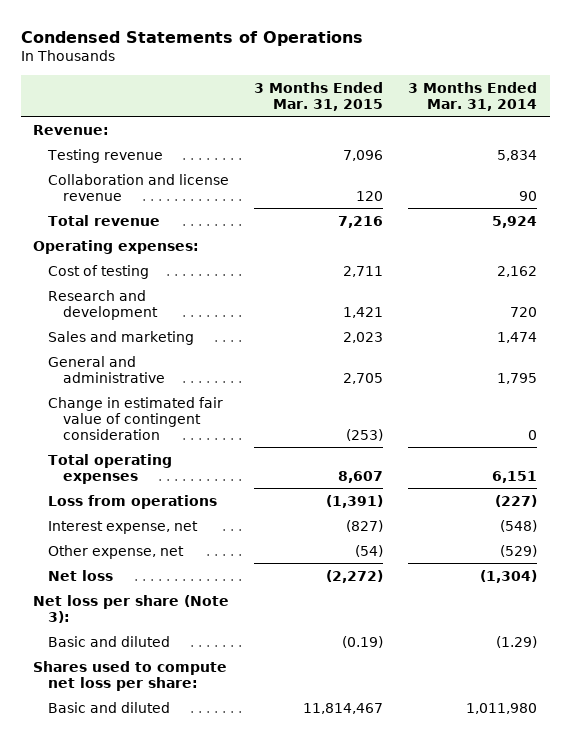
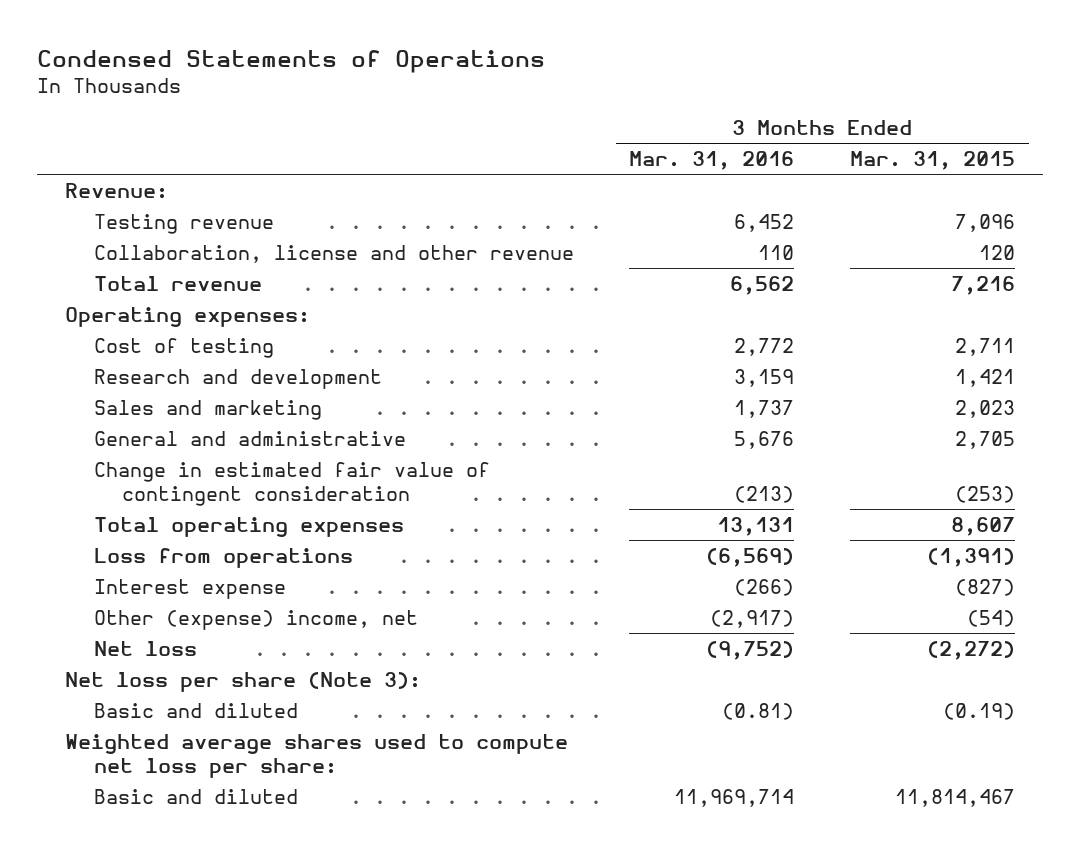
[408,81,538,111] 3 Months Ended Mar. 31, 2014 -> none
none -> [629,151,795,171] Mar. 31, 2016
[48,173,230,201] Collaboration and license revenue -> [93,244,574,263] Collaboration, license and other revenue
[48,520,199,534] Interest expense, net -> [93,578,286,599] Interest expense
[48,544,185,559] Other expense, net -> [93,609,418,630] Other (expense) income, net
[33,660,228,691] Shares used to compute net loss per share: -> [65,733,569,779] Weighted average shares used to compute net loss per share:

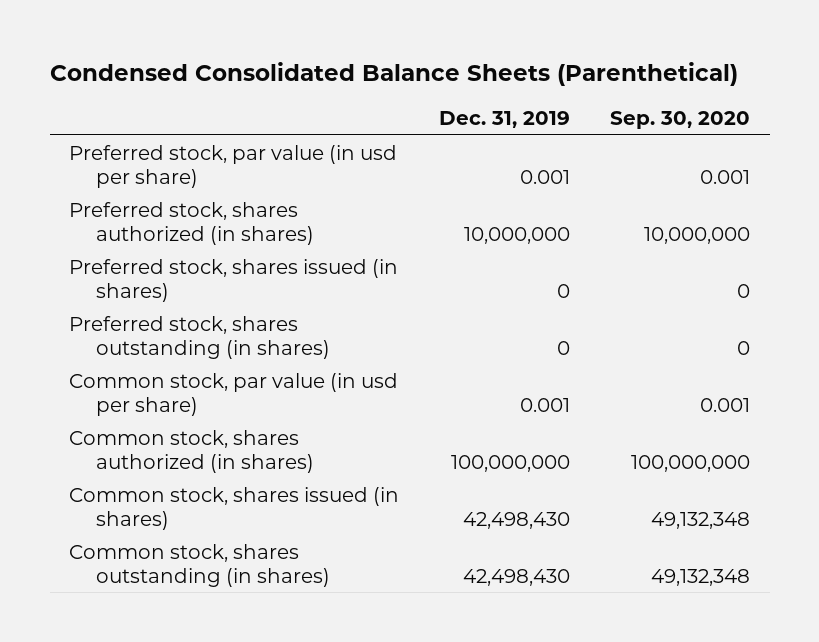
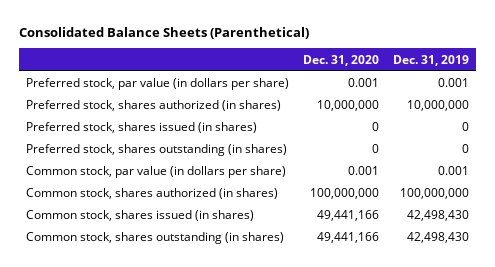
[49,61,738,86] Condensed Consolidated Balance Sheets (Parenthetical) -> [19,27,310,40] Consolidated Balance Sheets (Parenthetical)
[609,110,750,129] Sep. 30, 2020 -> none
none -> [303,54,380,66] Dec. 31, 2020
[69,144,398,188] Preferred stock, par value (in usd per share) -> [26,78,290,91] Preferred stock, par value (in dollars per share)
[69,372,399,416] Common stock, par value (in usd per share) -> [26,166,287,179] Common stock, par value (in dollars per share)

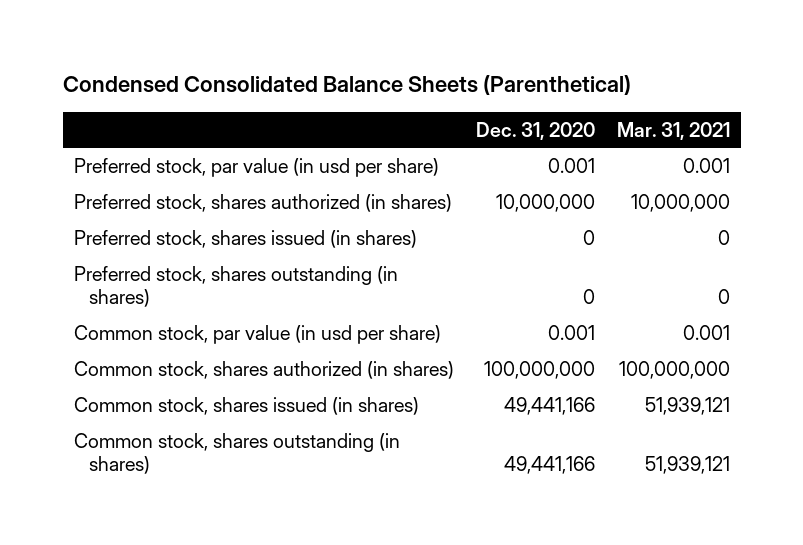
[19,27,310,40] Consolidated Balance Sheets (Parenthetical) -> [62,75,631,96] Condensed Consolidated Balance Sheets (Parenthetical)
[392,54,469,66] Dec. 31, 2019 -> none
none -> [616,121,730,140] Mar. 31, 2021
[26,78,290,91] Preferred stock, par value (in dollars per share) -> [73,157,439,177] Preferred stock, par value (in usd per share)
[26,166,287,179] Common stock, par value (in dollars per share) -> [73,324,441,344] Common stock, par value (in usd per share)

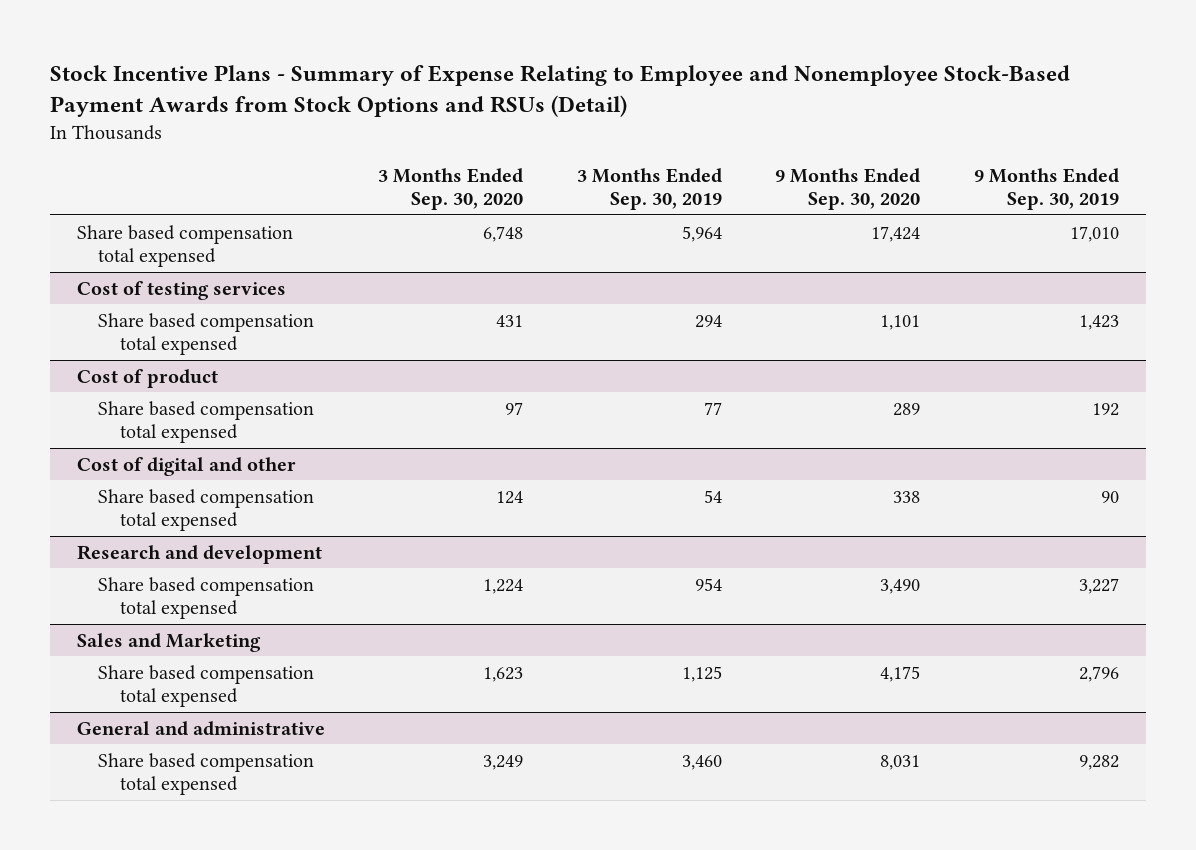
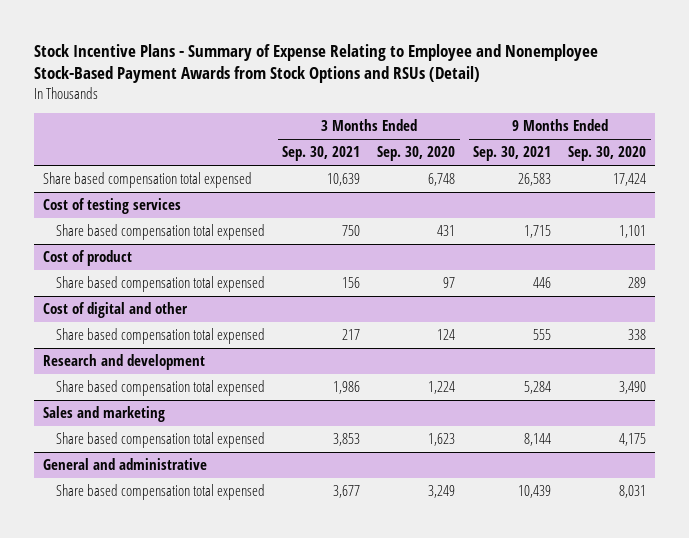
[576,167,722,210] 3 Months Ended Sep. 30, 2019 -> none
[974,167,1120,210] 9 Months Ended Sep. 30, 2019 -> none
none -> [282,146,361,162] Sep. 30, 2021
none -> [472,146,551,162] Sep. 30, 2021
[76,632,261,652] Sales and Marketing -> [43,406,166,423] Sales and marketing

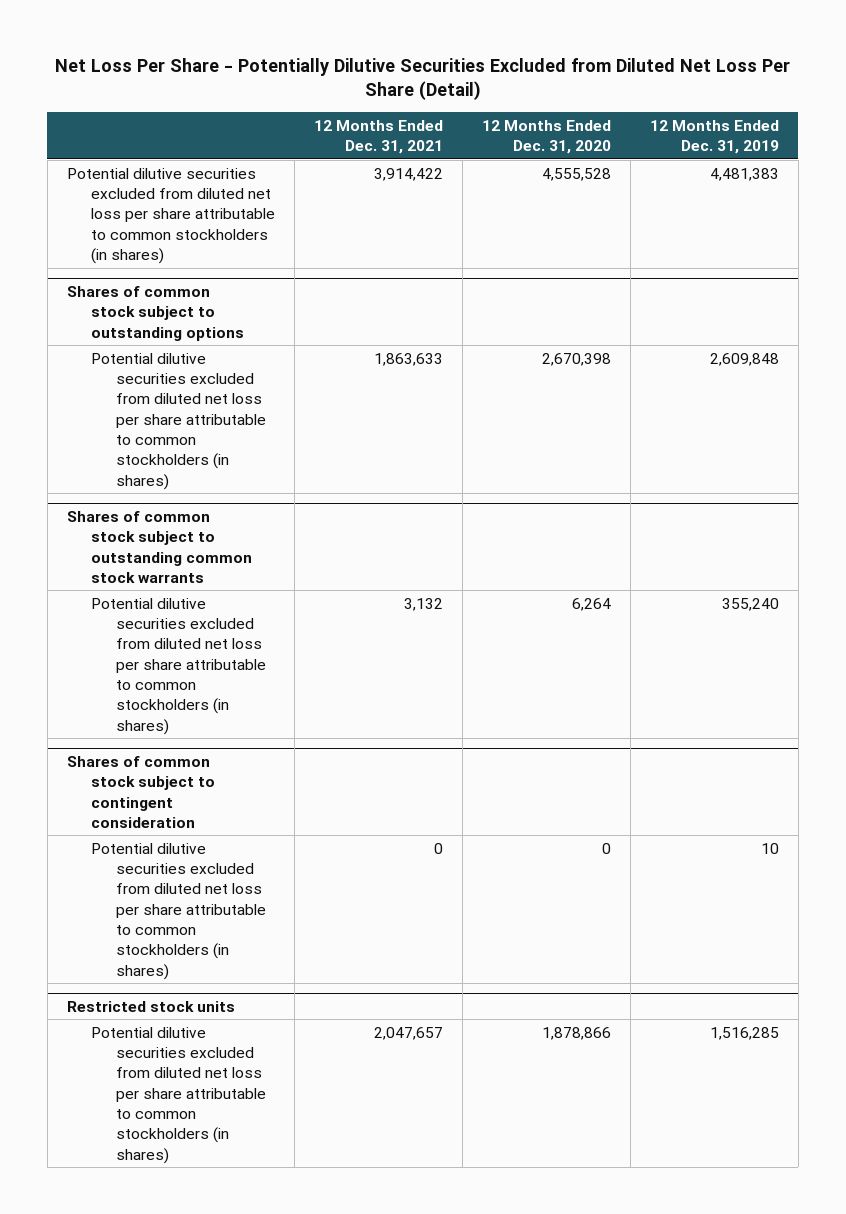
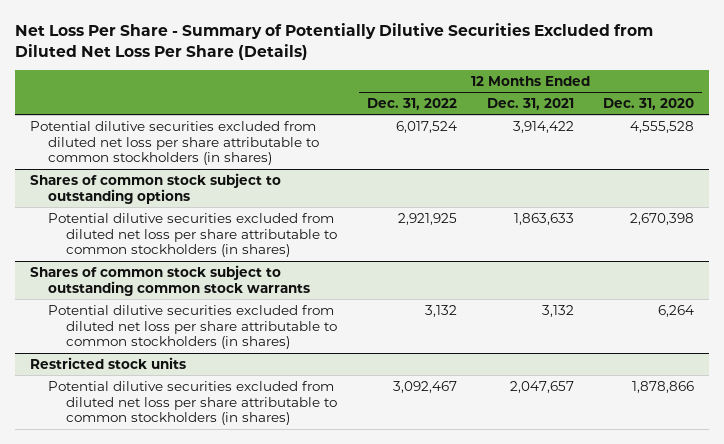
[54,57,790,101] Net Loss Per Share - Potentially Dilutive Securities Excluded from Diluted Net Loss Per Share (Detail) -> [14,22,653,60] Net Loss Per Share - Summary of Potentially Dilutive Securities Excluded from Diluted Net Loss Per Share (Details)
[649,119,779,155] 12 Months Ended Dec. 31, 2019 -> none
none -> [366,98,457,111] Dec. 31, 2022
[66,755,216,828] Shares of common stock subject to contingent consideration -> none
[91,842,267,980] Potential dilutive securities excluded from diluted net loss per share attributable to common stockholders (in shares) -> none

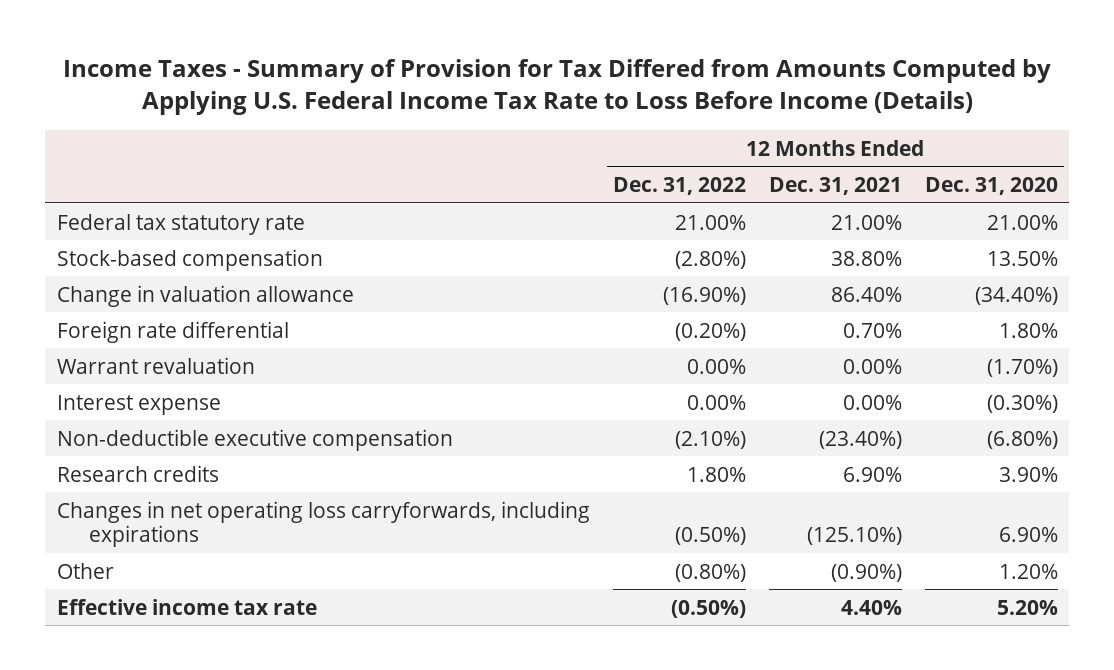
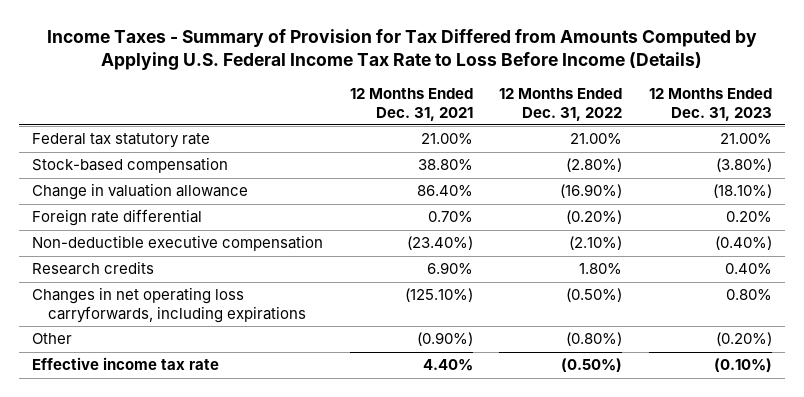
[924,177,1058,196] Dec. 31, 2020 -> none
none -> [648,88,772,121] 12 Months Ended Dec. 31, 2023
[56,356,255,374] Warrant revaluation -> none
[56,394,221,415] Interest expense -> none

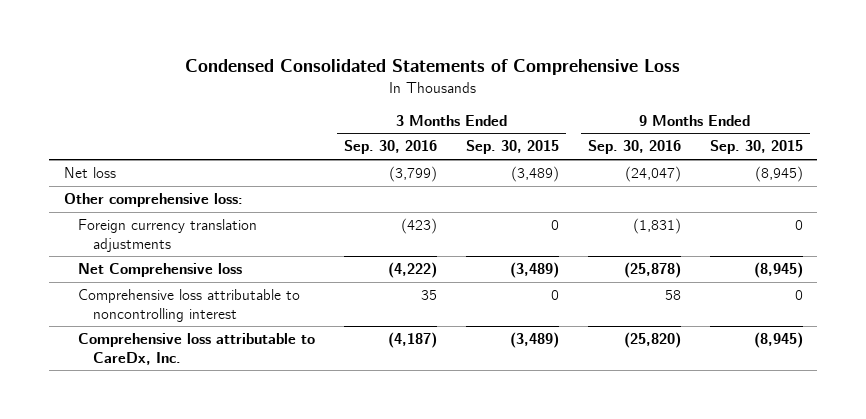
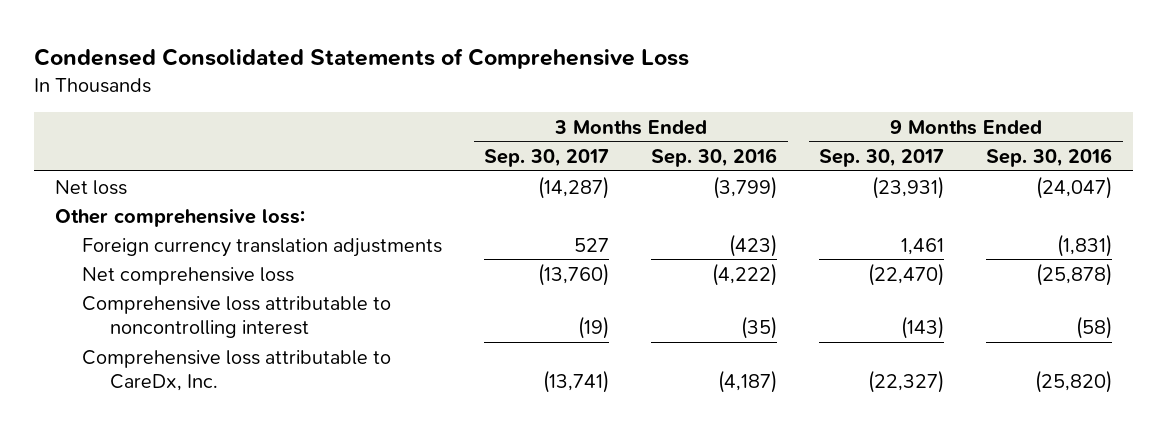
[465,140,559,155] Sep. 30, 2015 -> none
[709,140,803,155] Sep. 30, 2015 -> none
none -> [484,149,610,168] Sep. 30, 2017
none -> [819,149,945,168] Sep. 30, 2017
[78,263,243,278] Net Comprehensive loss -> [82,266,295,285] Net comprehensive loss
[421,290,438,301] 35 -> [741,315,778,339] (35)
[664,290,681,301] 58 -> [1076,315,1113,339] (58)

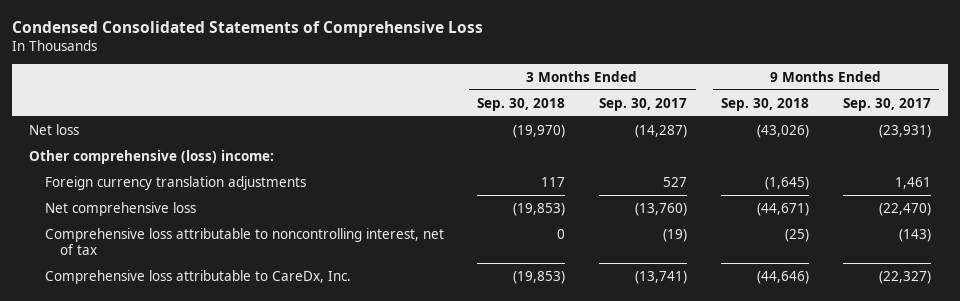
[651,148,778,168] Sep. 30, 2016 -> none
[986,148,1113,168] Sep. 30, 2016 -> none
none -> [477,97,566,111] Sep. 30, 2018
none -> [721,97,810,111] Sep. 30, 2018
[54,207,305,227] Other comprehensive loss: -> [28,149,274,164] Other comprehensive (loss) income:
[82,295,392,338] Comprehensive loss attributable to noncontrolling interest -> [44,227,444,255] Comprehensive loss attributable to noncontrolling interest, net of tax

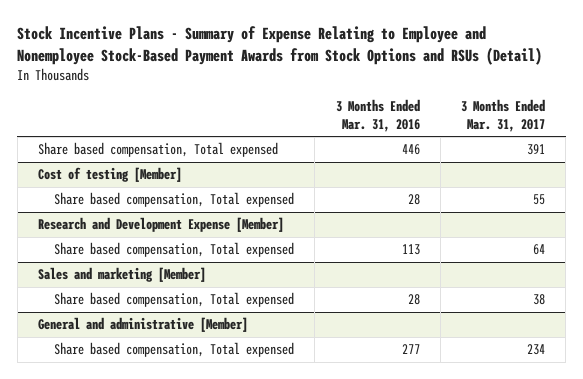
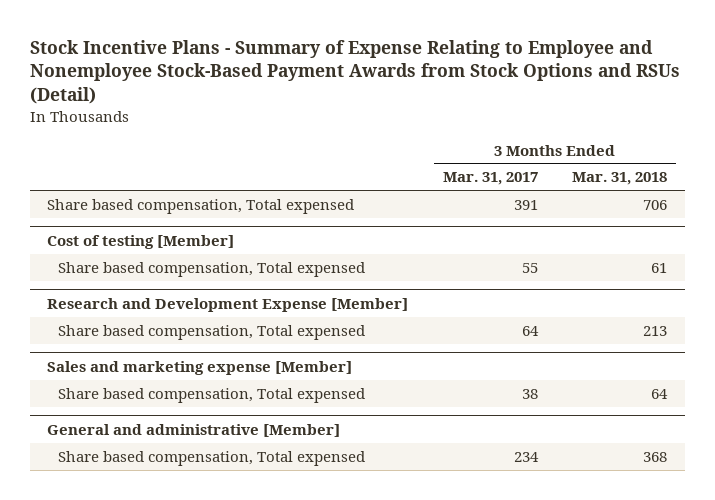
[335,99,420,132] 3 Months Ended Mar. 31, 2016 -> none
none -> [572,172,668,186] Mar. 31, 2018
[37,267,206,283] Sales and marketing [Member] -> [47,360,353,375] Sales and marketing expense [Member]

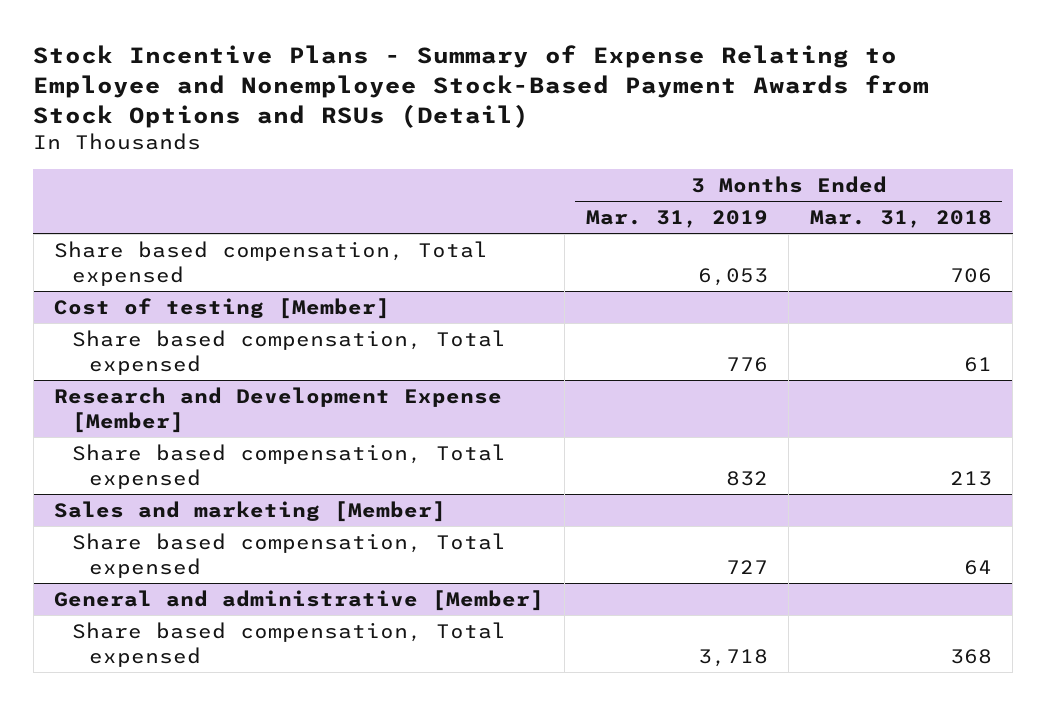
[442,172,538,186] Mar. 31, 2017 -> none
none -> [585,210,768,229] Mar. 31, 2019
[47,360,353,375] Sales and marketing expense [Member] -> [54,500,447,522] Sales and marketing [Member]

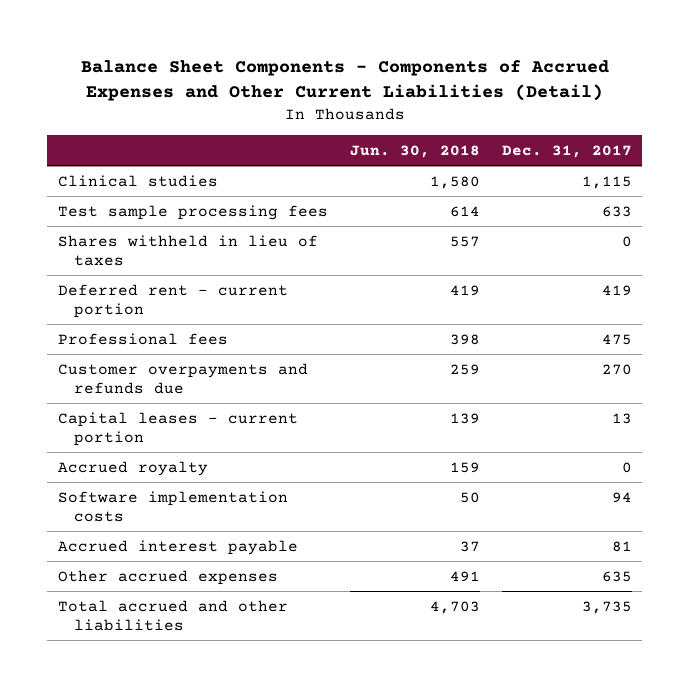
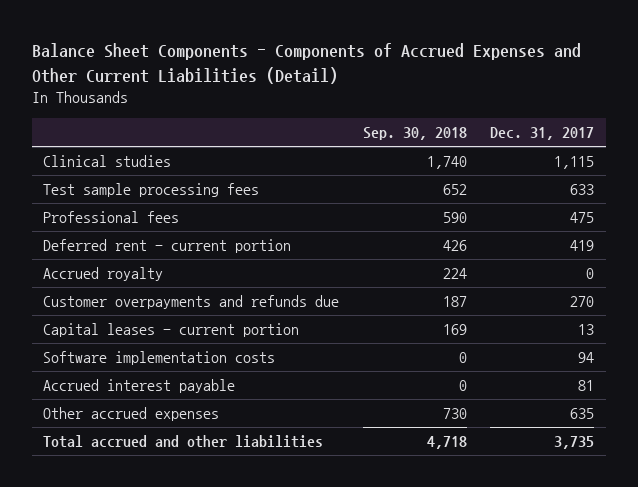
[349,144,480,158] Jun. 30, 2018 -> none
none -> [362,127,467,141] Sep. 30, 2018
[57,234,318,266] Shares withheld in lieu of taxes -> none
[57,283,288,318] Deferred rent - current portion -> [43,239,292,254] Deferred rent - current portion
[57,460,208,476] Accrued royalty -> [43,267,164,282] Accrued royalty

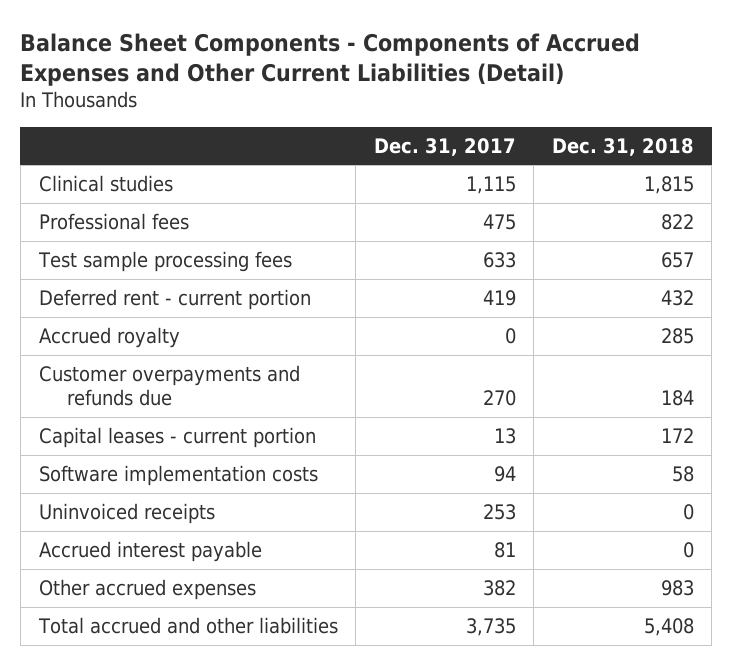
[362,127,467,141] Sep. 30, 2018 -> none
none -> [551,137,694,156] Dec. 31, 2018
[43,183,260,198] Test sample processing fees -> [37,250,292,272] Test sample processing fees
none -> [38,502,215,524] Uninvoiced receipts
[570,408,595,420] 635 -> [482,579,516,596] 382

